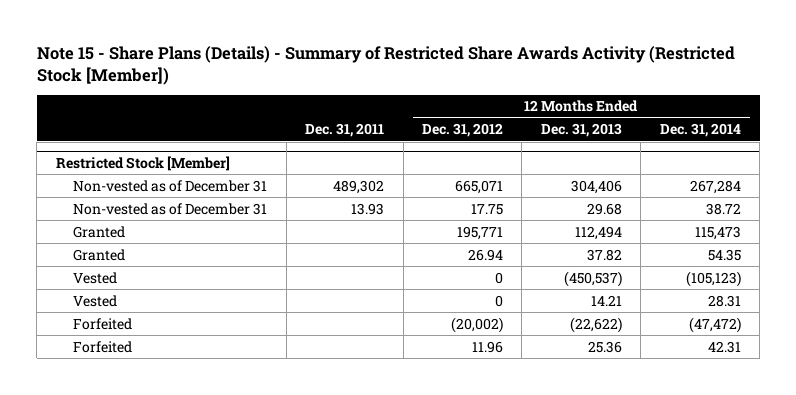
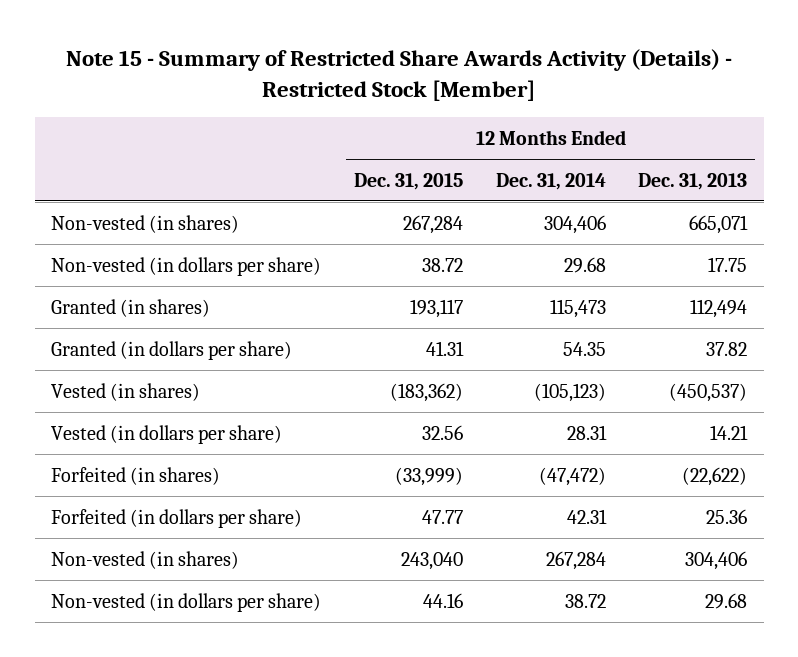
[36,45,735,85] Note 15 - Share Plans (Details) - Summary of Restricted Share Awards Activity (Restricted Stock [Member]) -> [66,49,733,102] Note 15 - Summary of Restricted Share Awards Activity (Details) - Restricted Stock [Member]
[305,123,385,138] Dec. 31, 2011 -> none
[422,123,504,138] Dec. 31, 2012 -> none
none -> [353,172,463,190] Dec. 31, 2015
[55,155,230,171] Restricted Stock [Member] -> none
[73,179,268,192] Non-vested as of December 31 -> [51,214,240,233] Non-vested (in shares)
[570,179,622,194] 304,406 -> [689,214,749,234] 665,071
[689,179,741,194] 267,284 -> [543,214,606,234] 304,406
[73,202,268,215] Non-vested as of December 31 -> [51,256,322,276] Non-vested (in dollars per share)
[586,202,622,215] 29.68 -> [708,256,748,272] 17.75
[705,202,741,215] 38.72 -> [563,256,606,273] 29.68
[73,225,126,238] Granted -> [51,298,211,317] Granted (in shares)
[73,248,126,261] Granted -> [51,340,293,360] Granted (in dollars per share)
[73,271,118,284] Vested -> [51,382,201,401] Vested (in shares)
[73,294,118,307] Vested -> [51,424,283,444] Vested (in dollars per share)
[73,317,133,330] Forfeited -> [51,466,221,485] Forfeited (in shares)
[73,340,133,353] Forfeited -> [51,508,303,528] Forfeited (in dollars per share)
none -> [51,550,240,569] Non-vested (in shares)
none -> [51,592,322,612] Non-vested (in dollars per share)

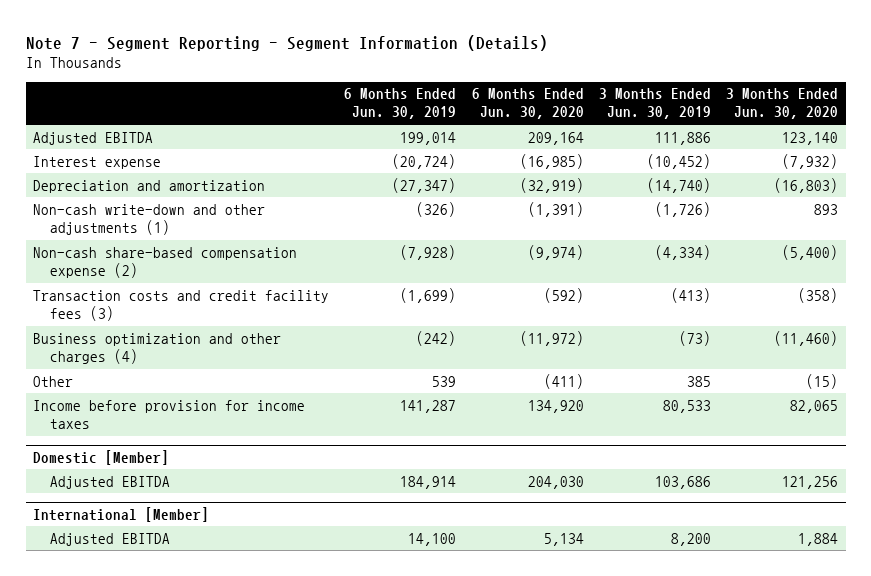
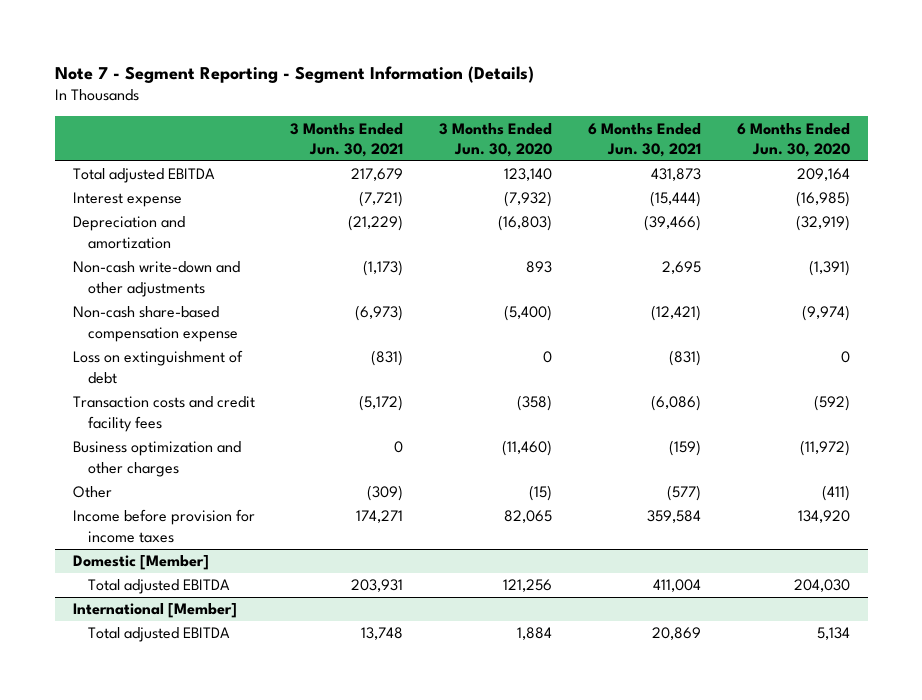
[344,88,457,120] 6 Months Ended Jun. 30, 2019 -> none
[598,88,711,120] 3 Months Ended Jun. 30, 2019 -> none
none -> [290,122,404,157] 3 Months Ended Jun. 30, 2021
none -> [588,122,702,157] 6 Months Ended Jun. 30, 2021
[33,131,154,145] Adjusted EBITDA -> [72,168,215,184] Total adjusted EBITDA
[33,203,266,235] Non-cash write-down and other adjustments (1) -> [72,261,240,297] Non-cash write-down and other adjustments
[33,246,298,278] Non-cash share-based compensation expense (2) -> [72,306,238,342] Non-cash share-based compensation expense
none -> [72,350,243,384] Loss on extinguishment of debt
[33,289,330,321] Transaction costs and credit facility fees (3) -> [72,396,255,432] Transaction costs and credit facility fees
[33,332,282,364] Business optimization and other charges (4) -> [72,441,241,477] Business optimization and other charges
[50,475,171,489] Adjusted EBITDA -> [87,579,230,595] Total adjusted EBITDA
[50,532,171,546] Adjusted EBITDA -> [87,627,230,643] Total adjusted EBITDA

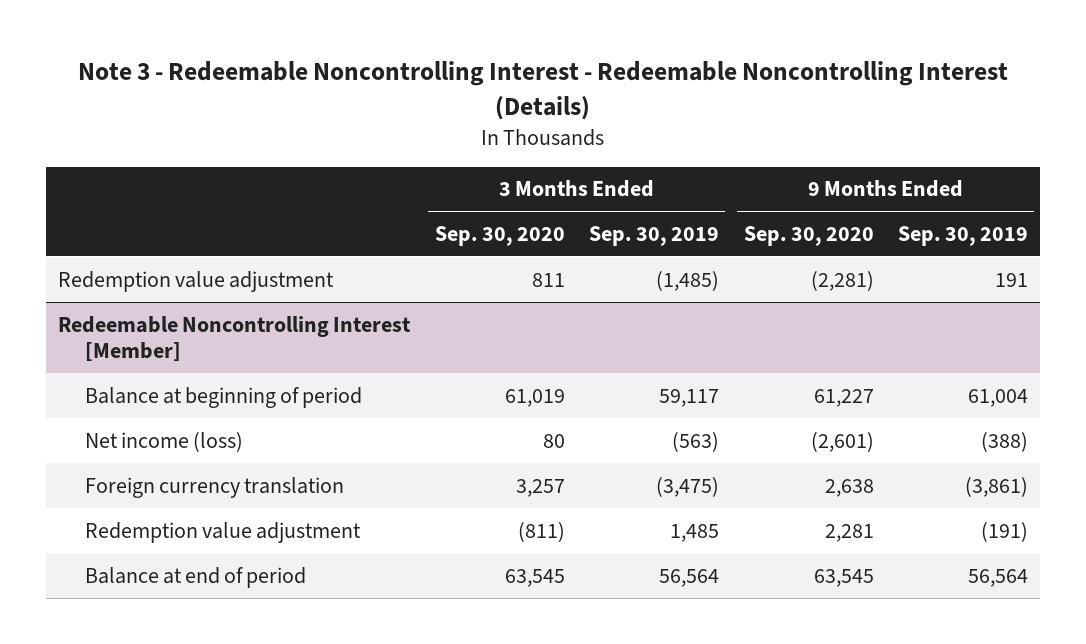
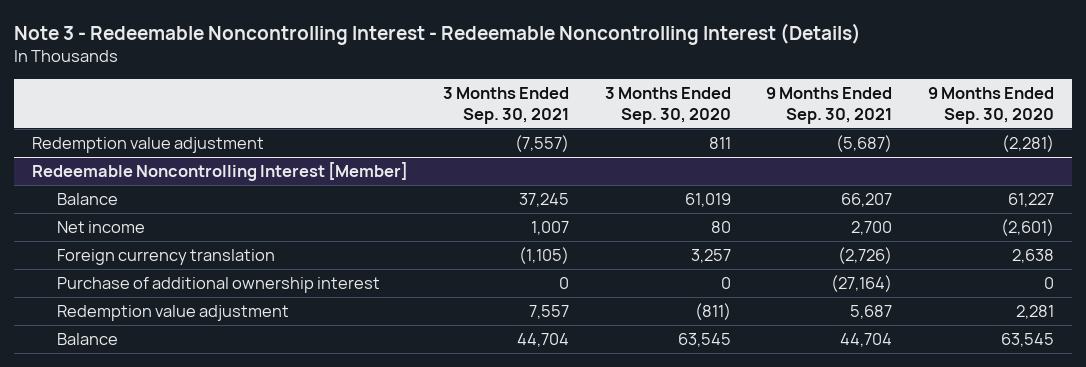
[589,225,720,246] Sep. 30, 2019 -> none
[898,225,1029,246] Sep. 30, 2019 -> none
none -> [443,87,570,124] 3 Months Ended Sep. 30, 2021
none -> [766,87,893,124] 9 Months Ended Sep. 30, 2021
[84,386,362,408] Balance at beginning of period -> [57,193,119,206] Balance
[84,431,243,452] Net income (loss) -> [57,221,146,234] Net income
none -> [57,277,381,294] Purchase of additional ownership interest
[84,566,306,588] Balance at end of period -> [57,333,119,346] Balance

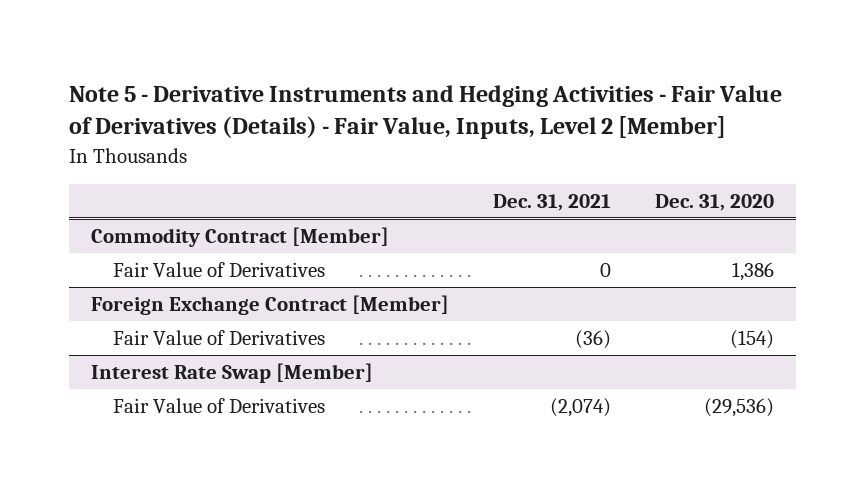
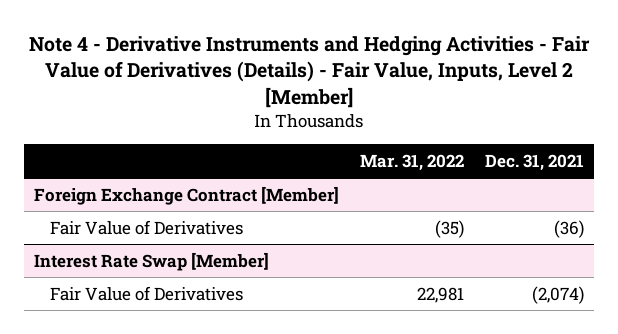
[69,84,783,140] Note 5 - Derivative Instruments and Hedging Activities - Fair Value of Derivatives (Details) - Fair Value, Inputs, Level 2 [Member] -> [29,35,591,108] Note 4 - Derivative Instruments and Hedging Activities - Fair Value of Derivatives (Details) - Fair Value, Inputs, Level 2 [Member]
[654,193,774,211] Dec. 31, 2020 -> none
none -> [360,153,465,171] Mar. 31, 2022
[91,227,390,248] Commodity Contract [Member] -> none
[113,262,326,278] Fair Value of Derivatives -> none

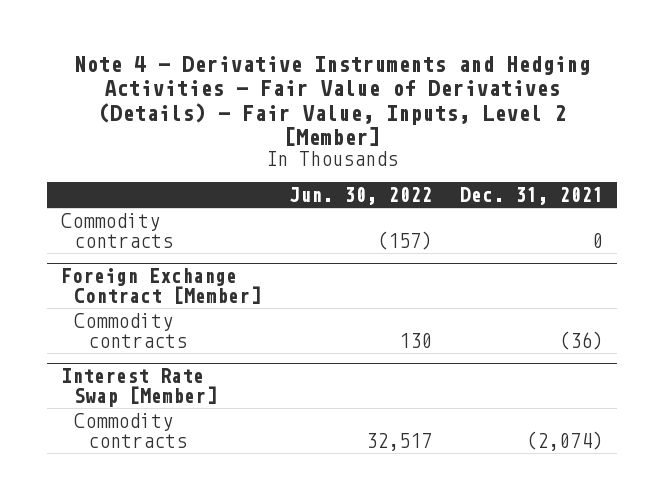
[360,153,465,171] Mar. 31, 2022 -> none
none -> [289,187,433,206] Jun. 30, 2022
none -> [60,212,174,248] Commodity contracts
[49,219,243,235] Fair Value of Derivatives -> [74,312,187,348] Commodity contracts
[49,285,243,301] Fair Value of Derivatives -> [74,412,187,448] Commodity contracts

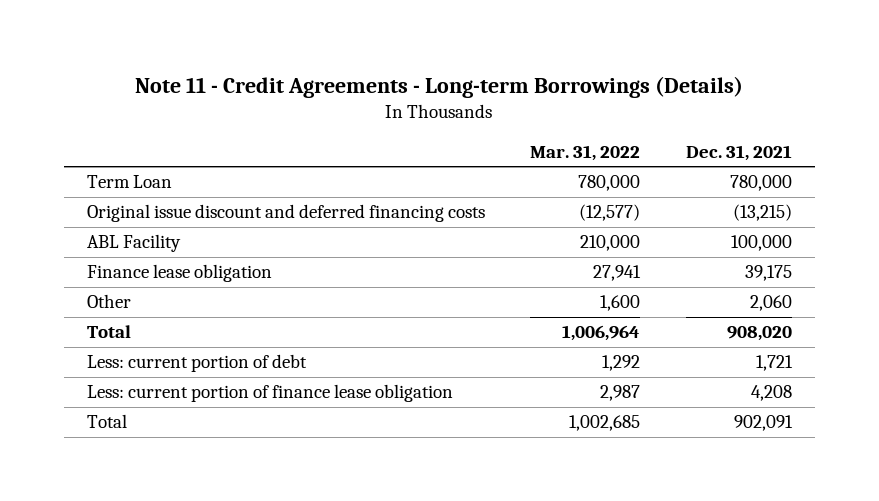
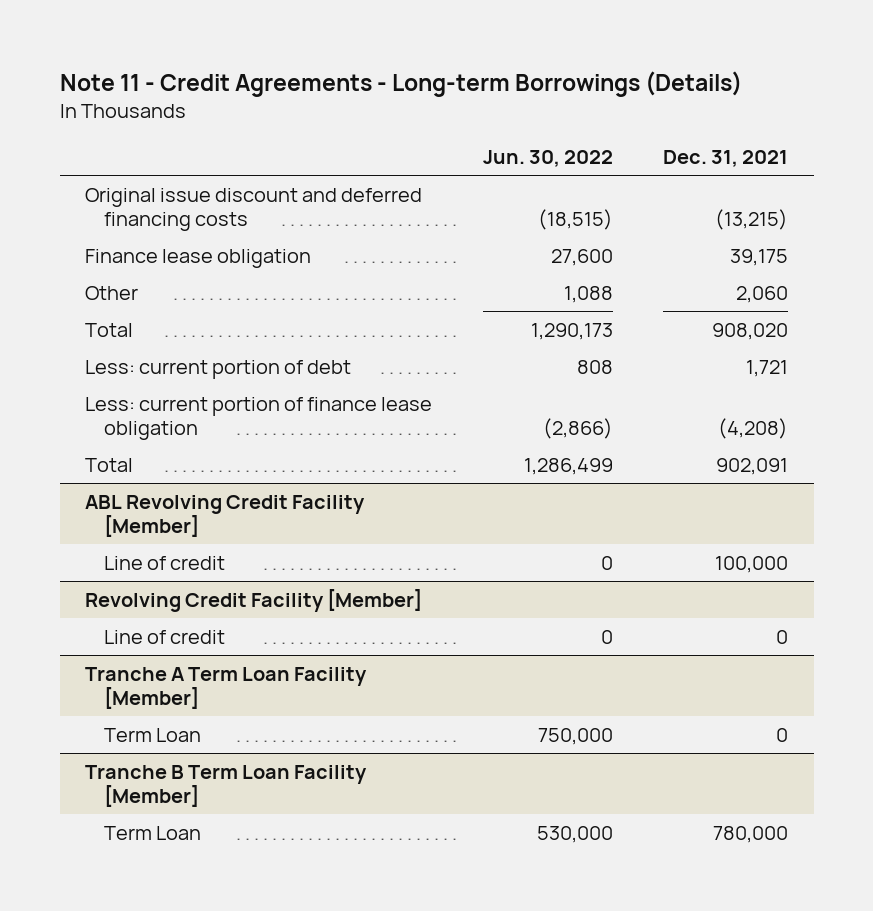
[530,144,641,161] Mar. 31, 2022 -> none
none -> [482,149,613,167] Jun. 30, 2022
[86,175,172,189] Term Loan -> none
[86,234,181,253] ABL Facility -> none
[750,385,792,402] 4,208 -> [718,417,789,439] (4,208)
none -> [85,494,366,537] ABL Revolving Credit Facility [Member]
none -> [104,555,226,570] Line of credit
none -> [85,588,423,612] Revolving Credit Facility [Member]
none -> [104,629,226,644] Line of credit
none -> [85,666,368,709] Tranche A Term Loan Facility [Member]
none -> [104,727,202,742] Term Loan
none -> [85,764,368,807] Tranche B Term Loan Facility [Member]
none -> [104,825,202,840] Term Loan

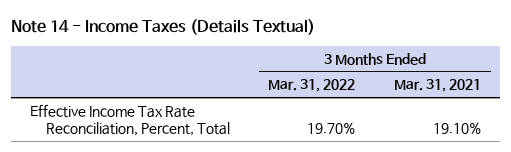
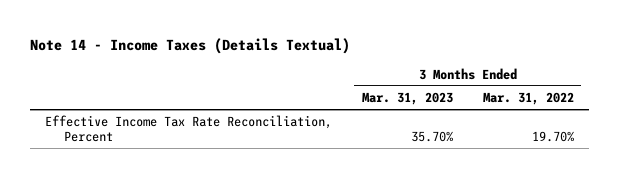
[393,79,481,93] Mar. 31, 2021 -> none
none -> [361,92,453,106] Mar. 31, 2023
[30,103,230,136] Effective Income Tax Rate Reconciliation, Percent, Total -> [44,115,332,143] Effective Income Tax Rate Reconciliation, Percent

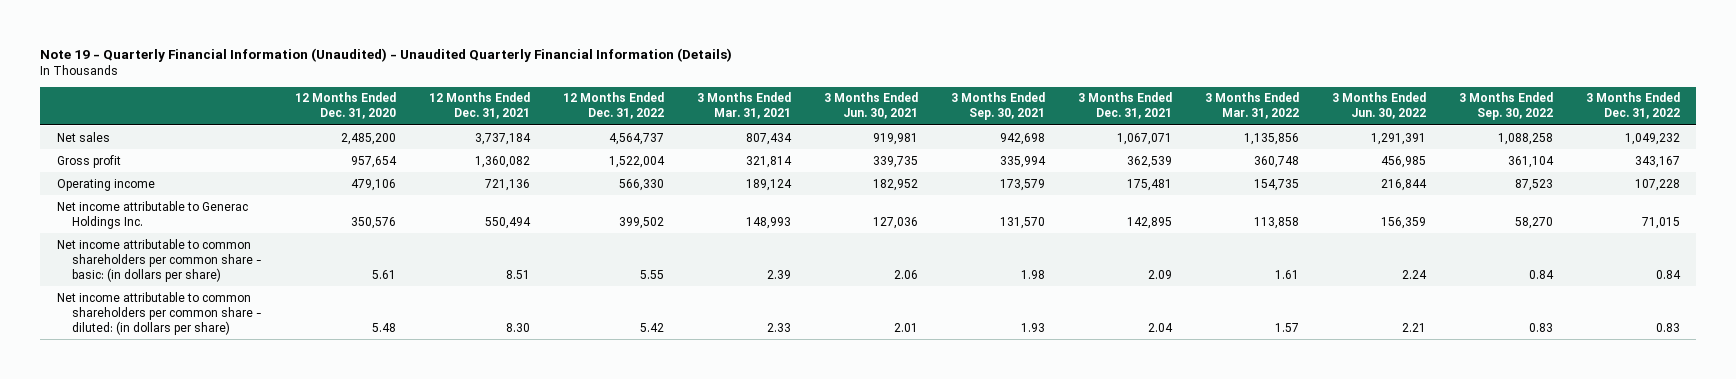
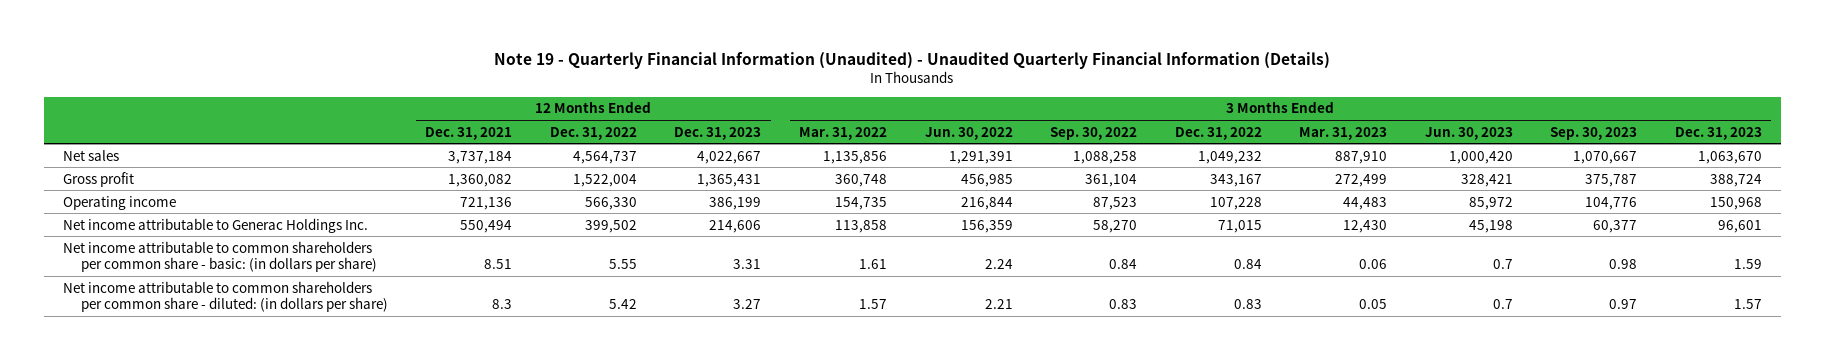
[295,92,397,120] 12 Months Ended Dec. 31, 2020 -> none
[697,92,792,120] 3 Months Ended Mar. 31, 2021 -> none
[824,92,919,120] 3 Months Ended Jun. 30, 2021 -> none
[950,92,1045,121] 3 Months Ended Sep. 30, 2021 -> none
[1077,92,1172,120] 3 Months Ended Dec. 31, 2021 -> none
none -> [674,126,762,140] Dec. 31, 2023
none -> [1299,126,1388,140] Mar. 31, 2023
none -> [1424,126,1513,140] Jun. 30, 2023
none -> [1550,126,1638,140] Sep. 30, 2023
none -> [1674,126,1762,140] Dec. 31, 2023
[506,322,531,332] 8.30 -> [492,299,513,310] 8.3

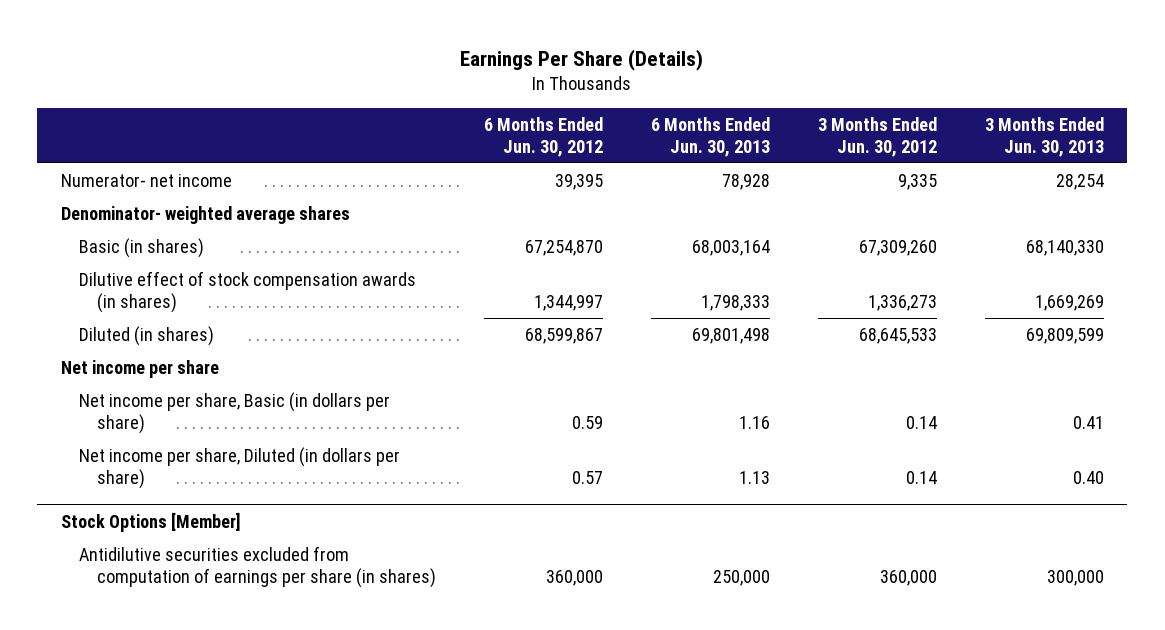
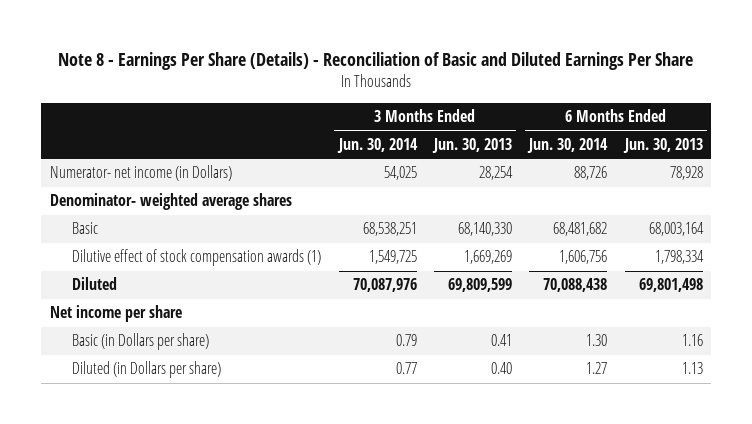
[460,48,704,71] Earnings Per Share (Details) -> [58,51,694,70] Note 8 - Earnings Per Share (Details) - Reconciliation of Basic and Diluted Earnings Per Share
[484,116,604,157] 6 Months Ended Jun. 30, 2012 -> none
[817,116,937,157] 3 Months Ended Jun. 30, 2012 -> none
none -> [336,137,418,153] Jun. 30, 2014
none -> [527,137,609,153] Jun. 30, 2014
[61,173,233,187] Numerator- net income -> [49,165,232,182] Numerator- net income (in Dollars)
[79,237,205,258] Basic (in shares) -> [72,222,99,235] Basic
[79,270,417,313] Dilutive effect of stock compensation awards (in shares) -> [72,249,322,267] Dilutive effect of stock compensation awards (1)
[700,294,770,311] 1,798,333 -> [654,250,704,265] 1,798,334
[79,325,215,346] Diluted (in shares) -> [72,277,118,291] Diluted
[61,511,242,532] Stock Options [Member] -> none
[79,545,437,588] Antidilutive securities excluded from computation of earnings per share (in shares) -> none
[79,391,391,434] Net income per share, Basic (in dollars per share) -> [72,333,210,351] Basic (in Dollars per share)
[79,446,401,489] Net income per share, Diluted (in dollars per share) -> [72,361,222,379] Diluted (in Dollars per share)

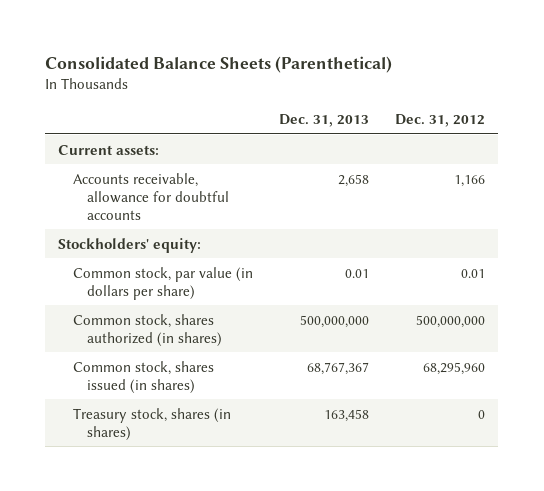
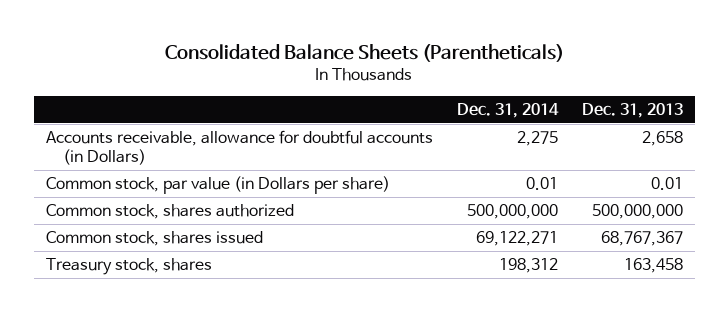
[45,55,393,73] Consolidated Balance Sheets (Parenthetical) -> [165,43,565,62] Consolidated Balance Sheets (Parentheticals)
[395,113,486,127] Dec. 31, 2012 -> none
none -> [456,103,559,119] Dec. 31, 2014
[58,144,160,155] Current assets: -> none
[58,237,202,253] Stockholders' equity: -> none
[72,172,229,220] Accounts receivable, allowance for doubtful accounts -> [45,130,433,166] Accounts receivable, allowance for doubtful accounts (in Dollars)
[72,266,253,300] Common stock, par value (in dollars per share) -> [45,176,390,195] Common stock, par value (in Dollars per share)
[72,313,222,347] Common stock, shares authorized (in shares) -> [45,204,294,220] Common stock, shares authorized
[72,360,214,394] Common stock, shares issued (in shares) -> [45,231,263,247] Common stock, shares issued
[72,407,231,441] Treasury stock, shares (in shares) -> [45,258,212,276] Treasury stock, shares

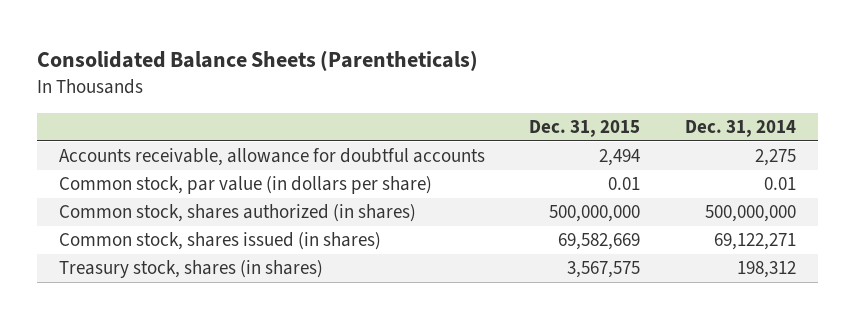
[581,103,683,119] Dec. 31, 2013 -> none
none -> [529,119,641,137] Dec. 31, 2015
[45,130,433,166] Accounts receivable, allowance for doubtful accounts (in Dollars) -> [59,148,486,167] Accounts receivable, allowance for doubtful accounts
[45,176,390,195] Common stock, par value (in Dollars per share) -> [59,176,433,195] Common stock, par value (in dollars per share)
[45,204,294,220] Common stock, shares authorized -> [59,204,417,223] Common stock, shares authorized (in shares)
[45,231,263,247] Common stock, shares issued -> [59,232,382,251] Common stock, shares issued (in shares)
[45,258,212,276] Treasury stock, shares -> [59,260,324,279] Treasury stock, shares (in shares)

